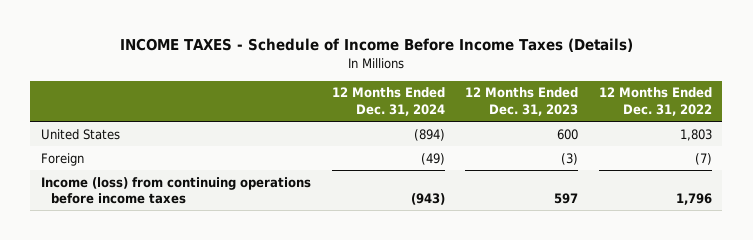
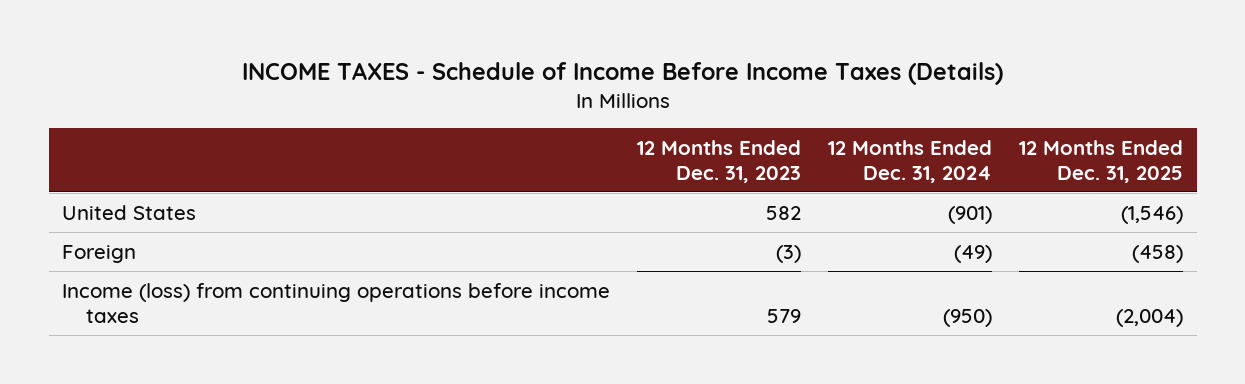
[599,87,713,116] 12 Months Ended Dec. 31, 2022 -> none
none -> [1019,139,1184,183] 12 Months Ended Dec. 31, 2025
[413,128,445,141] (894) -> [948,205,993,224] (901)
[557,128,579,140] 600 -> [766,205,802,220] 582
[410,193,445,206] (943) -> [943,308,993,327] (950)
[554,193,579,205] 597 -> [767,308,802,323] 579

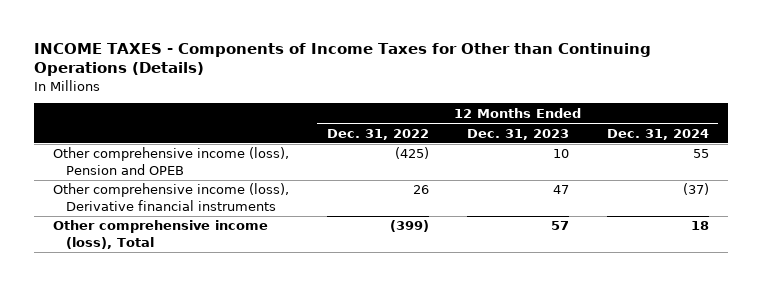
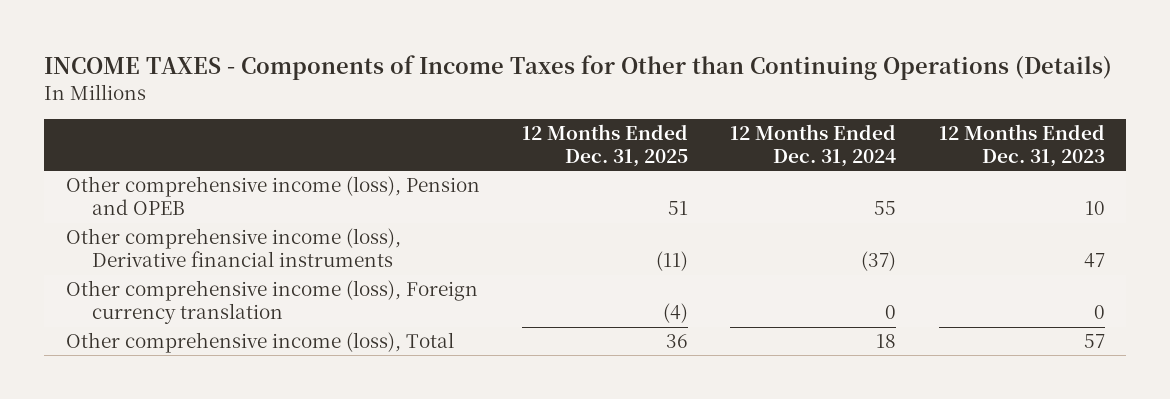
[326,128,429,140] Dec. 31, 2022 -> none
none -> [521,124,688,168] 12 Months Ended Dec. 31, 2025
none -> [65,280,478,325] Other comprehensive income (loss), Foreign currency translation

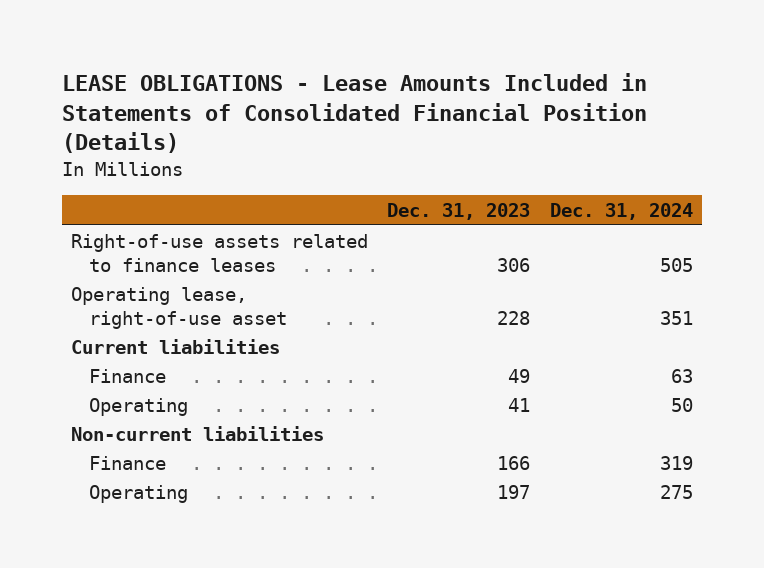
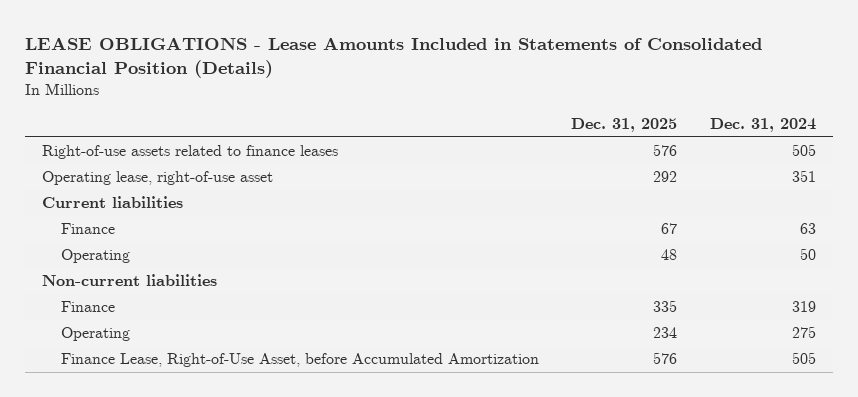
[387,202,531,220] Dec. 31, 2023 -> none
none -> [571,118,678,133] Dec. 31, 2025
none -> [60,353,539,368] Finance Lease, Right-of-Use Asset, before Accumulated Amortization

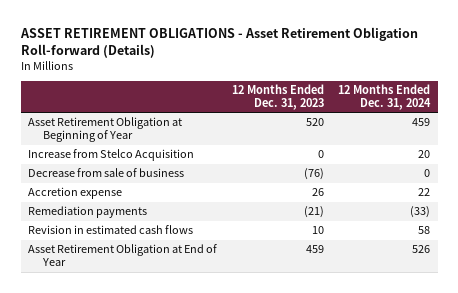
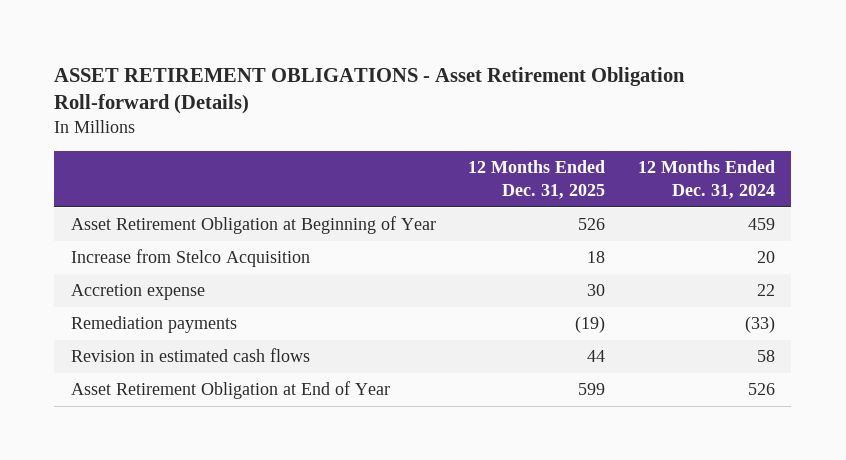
[231,84,324,111] 12 Months Ended Dec. 31, 2023 -> none
none -> [468,160,606,199] 12 Months Ended Dec. 31, 2025
[28,168,185,178] Decrease from sale of business -> none

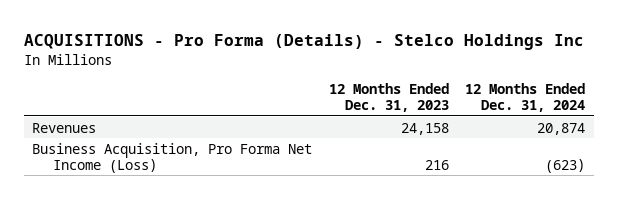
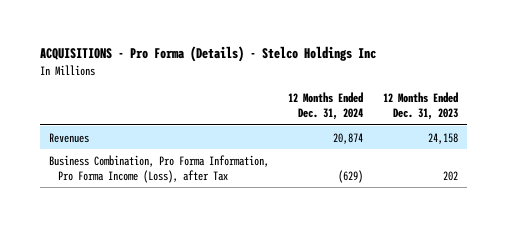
[32,142,313,173] Business Acquisition, Pro Forma Net Income (Loss) -> [49,154,270,183] Business Combination, Pro Forma Information, Pro Forma Income (Loss), after Tax
[424,159,449,170] 216 -> [442,170,458,181] 202
[545,158,586,173] (623) -> [338,169,364,183] (629)

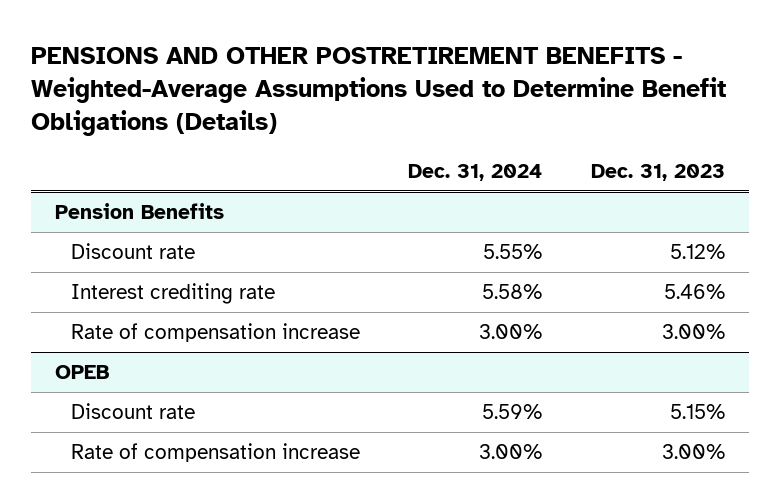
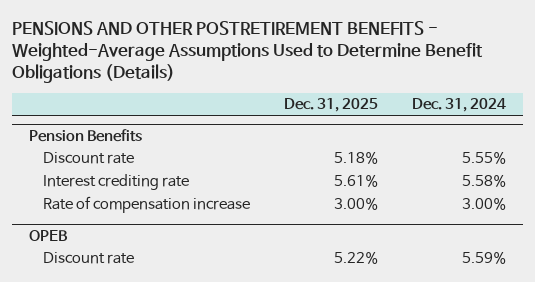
[590,164,725,182] Dec. 31, 2023 -> none
none -> [283,98,378,113] Dec. 31, 2025
[71,443,361,463] Rate of compensation increase -> none

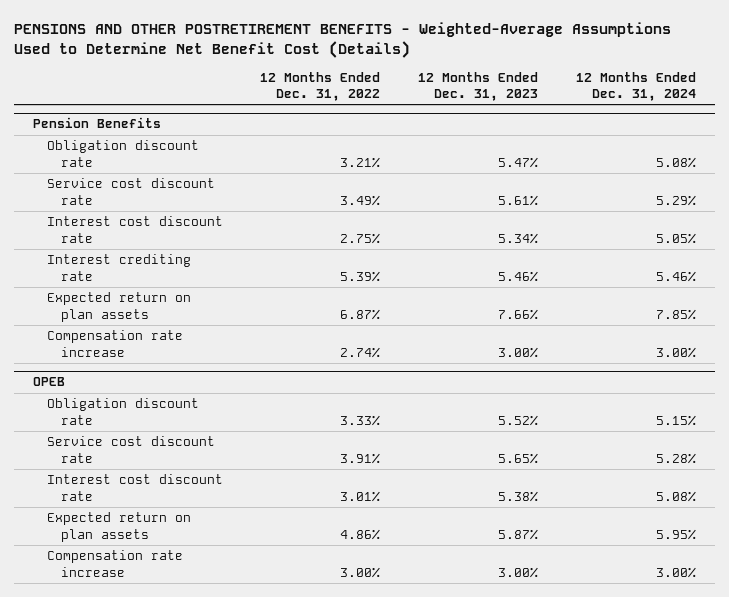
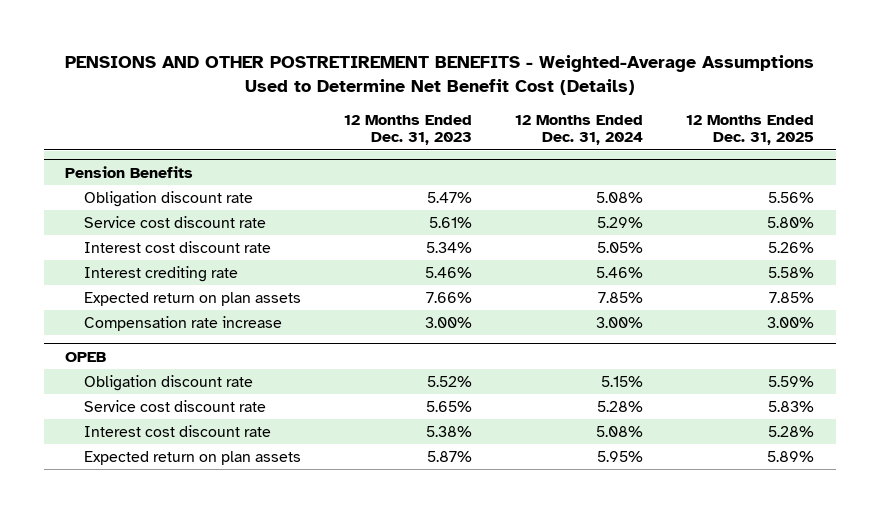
[260,71,381,102] 12 Months Ended Dec. 31, 2022 -> none
none -> [685,114,814,146] 12 Months Ended Dec. 31, 2025
[46,550,183,577] Compensation rate increase -> none

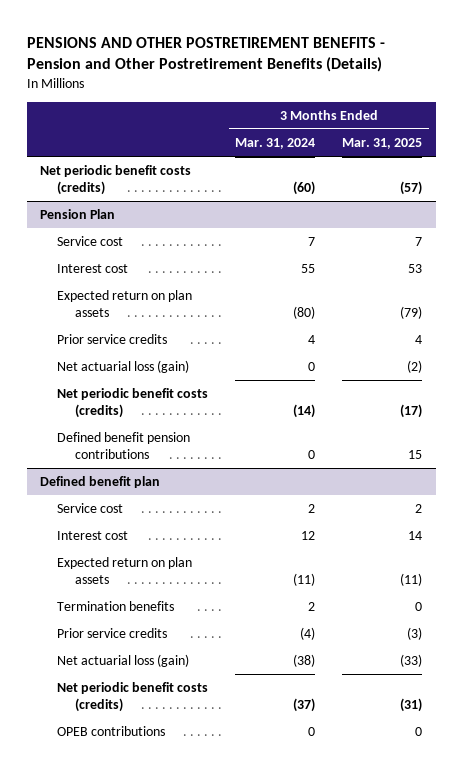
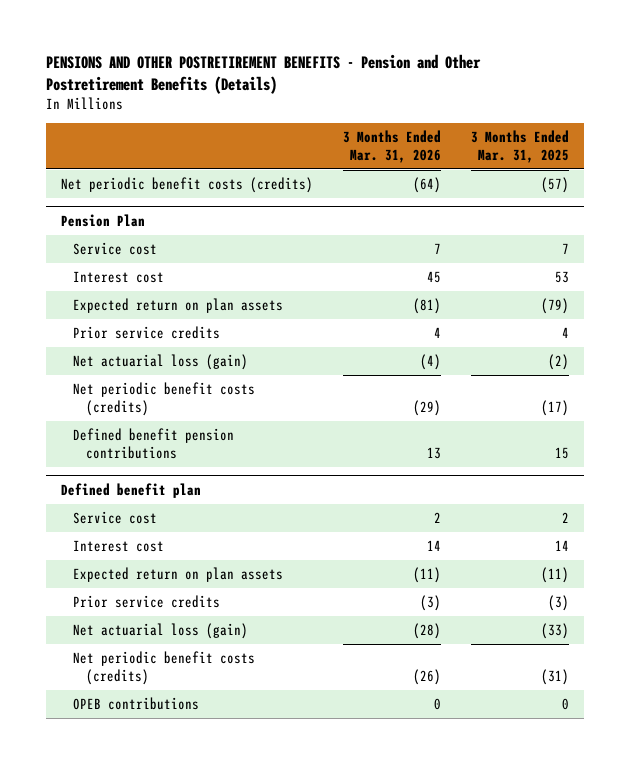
[235,138,316,150] Mar. 31, 2024 -> none
none -> [342,130,441,164] 3 Months Ended Mar. 31, 2026
[57,601,175,612] Termination benefits -> none

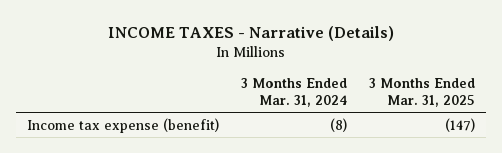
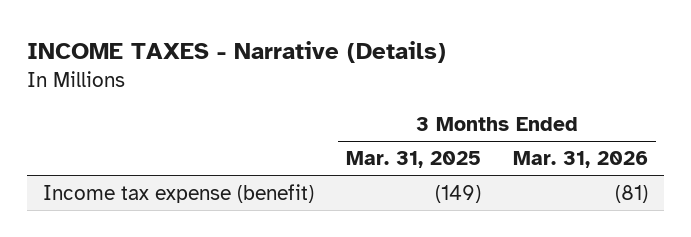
[241,78,348,108] 3 Months Ended Mar. 31, 2024 -> none
none -> [512,151,648,169] Mar. 31, 2026
[445,117,476,132] (147) -> [434,184,481,203] (149)

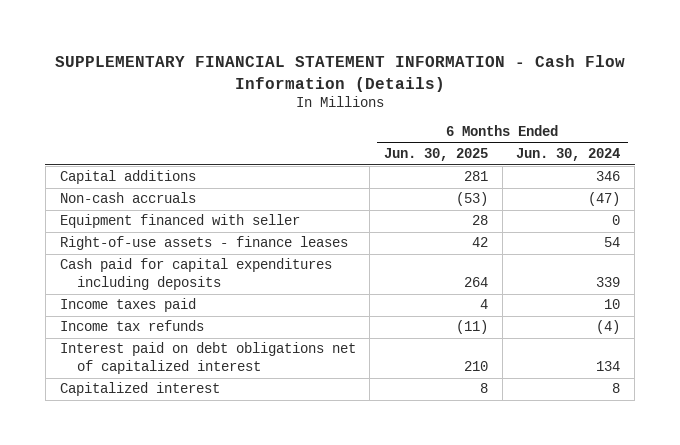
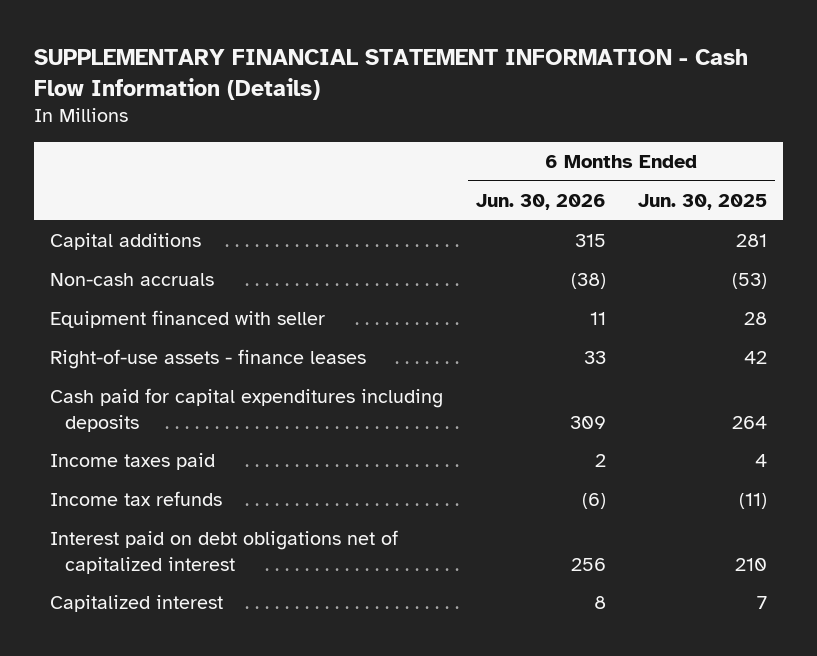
[516,148,621,162] Jun. 30, 2024 -> none
none -> [475,194,606,211] Jun. 30, 2026
[480,383,489,394] 8 -> [757,596,768,610] 7

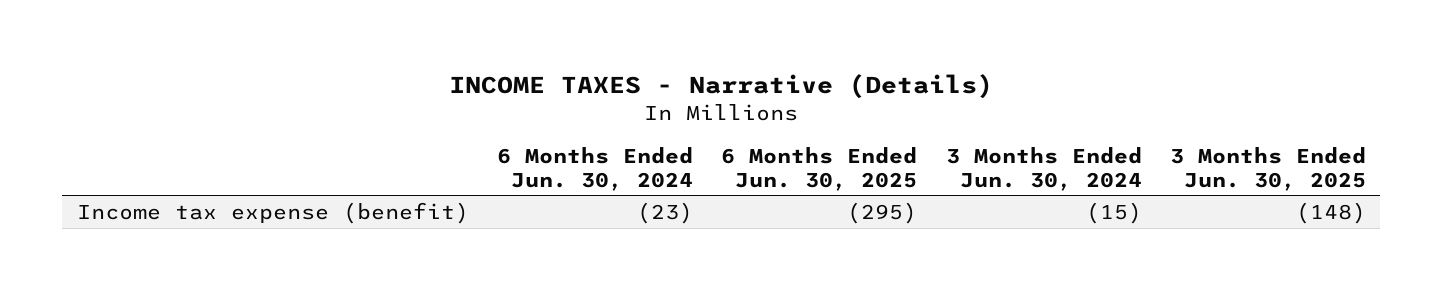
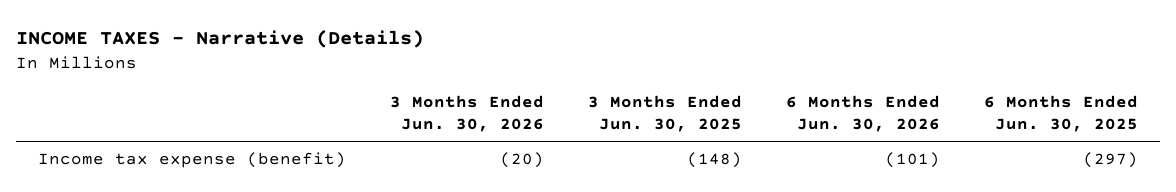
[496,147,693,191] 6 Months Ended Jun. 30, 2024 -> none
[945,147,1142,191] 3 Months Ended Jun. 30, 2024 -> none
none -> [390,95,545,133] 3 Months Ended Jun. 30, 2026
none -> [786,95,941,133] 6 Months Ended Jun. 30, 2026
[847,201,918,224] (295) -> [1083,152,1139,169] (297)

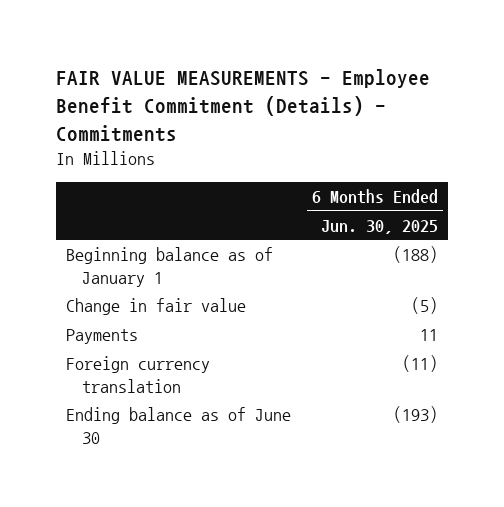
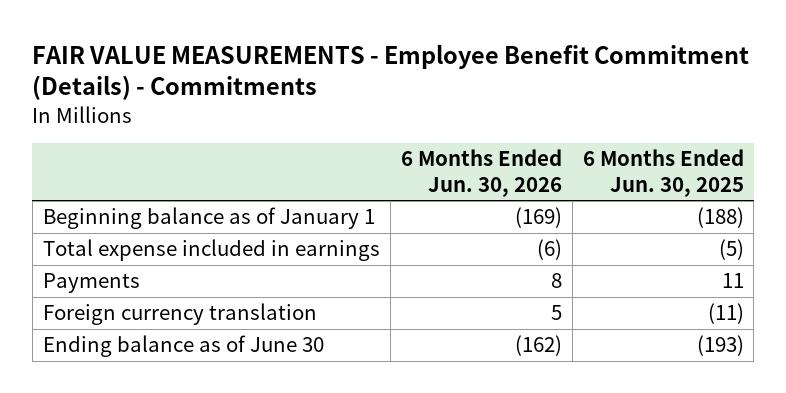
none -> [400,149,562,197] 6 Months Ended Jun. 30, 2026
[66,298,247,316] Change in fair value -> [42,239,380,262] Total expense included in earnings

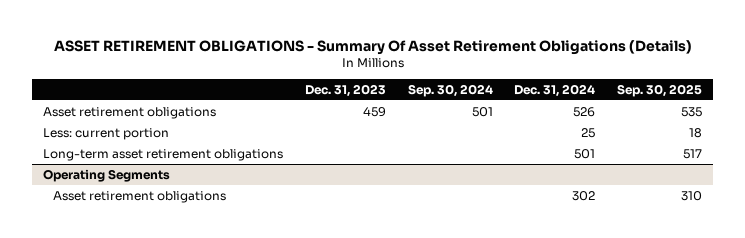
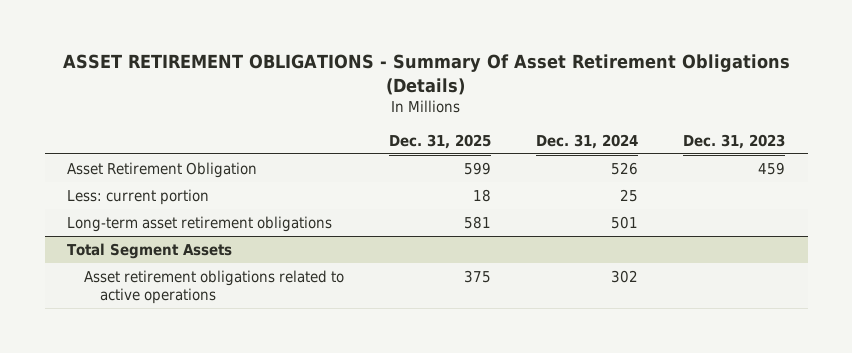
[407,83,493,97] Sep. 30, 2024 -> none
[616,83,702,97] Sep. 30, 2025 -> none
none -> [388,134,491,150] Dec. 31, 2025
[43,106,217,119] Asset retirement obligations -> [67,161,258,178] Asset Retirement Obligation
[52,190,226,203] Asset retirement obligations -> none
[43,168,171,182] Operating Segments -> [67,242,233,259] Total Segment Assets
none -> [83,269,344,304] Asset retirement obligations related to active operations

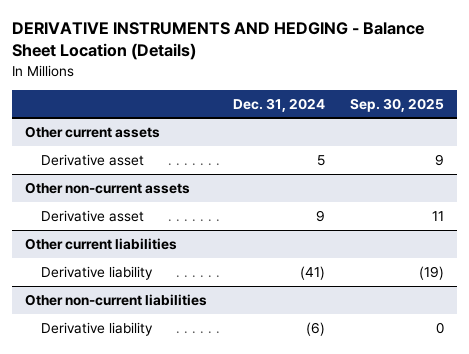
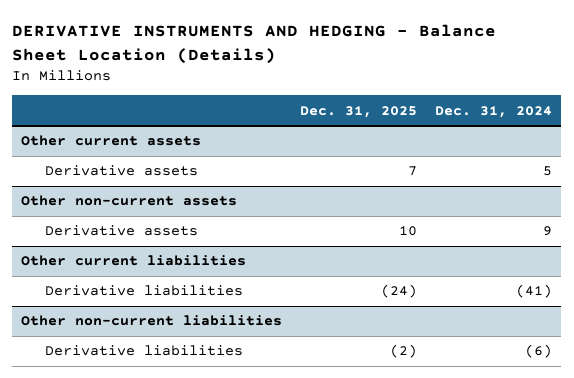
[350,97,445,112] Sep. 30, 2025 -> none
none -> [300,105,418,118] Dec. 31, 2025
[41,153,145,166] Derivative asset -> [44,165,198,177] Derivative assets
[41,209,145,222] Derivative asset -> [44,225,198,237] Derivative assets
[41,265,154,280] Derivative liability -> [44,285,243,297] Derivative liabilities
[41,321,154,336] Derivative liability -> [44,345,243,357] Derivative liabilities

